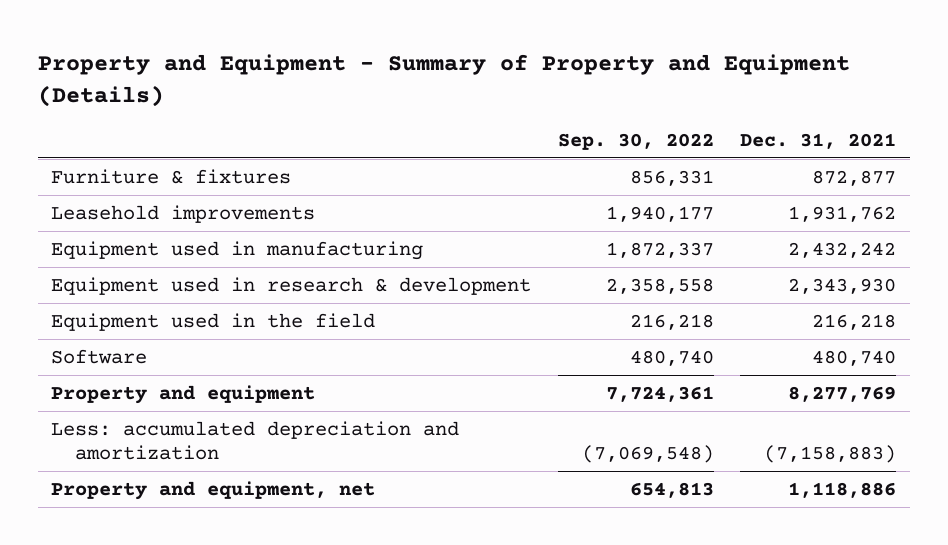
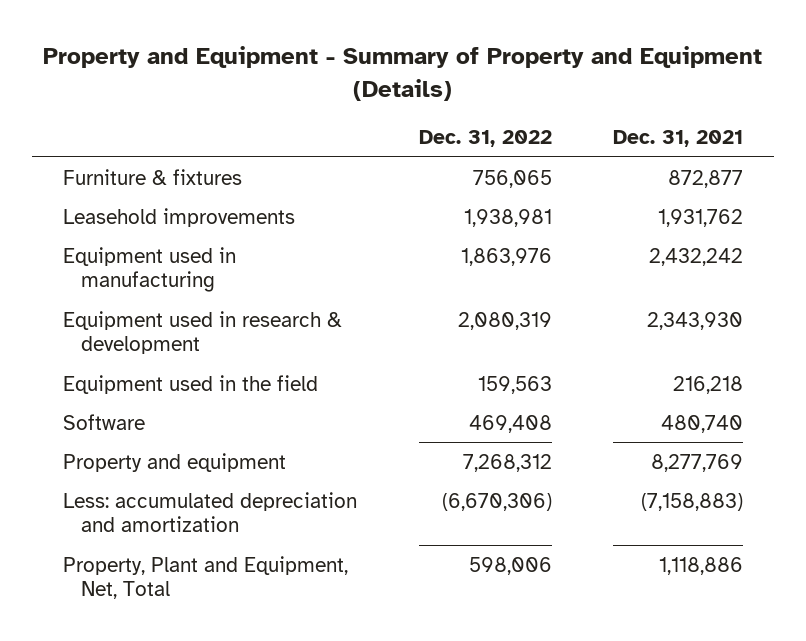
[557,132,714,150] Sep. 30, 2022 -> none
none -> [418,130,552,148] Dec. 31, 2022
[51,480,376,500] Property and equipment, net -> [62,555,348,600] Property, Plant and Equipment, Net, Total

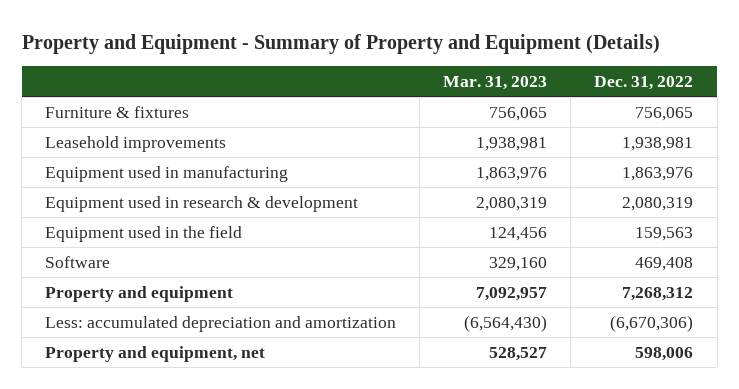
[613,130,744,148] Dec. 31, 2021 -> none
none -> [443,75,548,90] Mar. 31, 2023
[62,555,348,600] Property, Plant and Equipment, Net, Total -> [45,345,266,362] Property and equipment, net

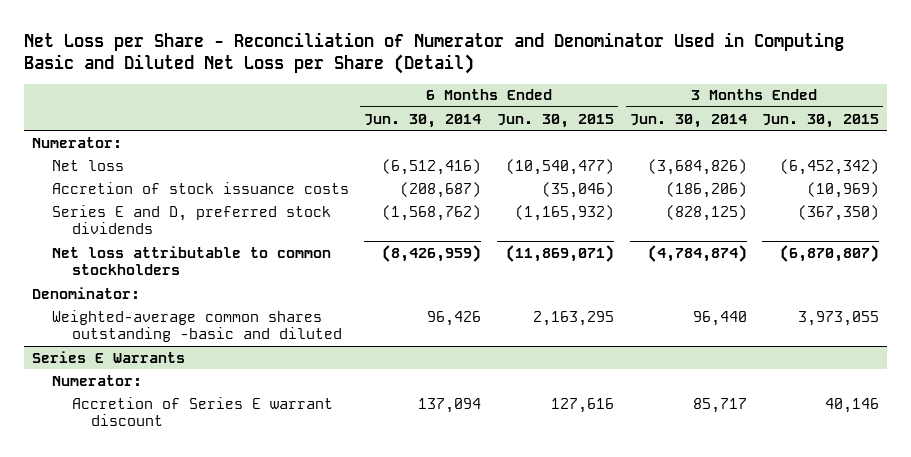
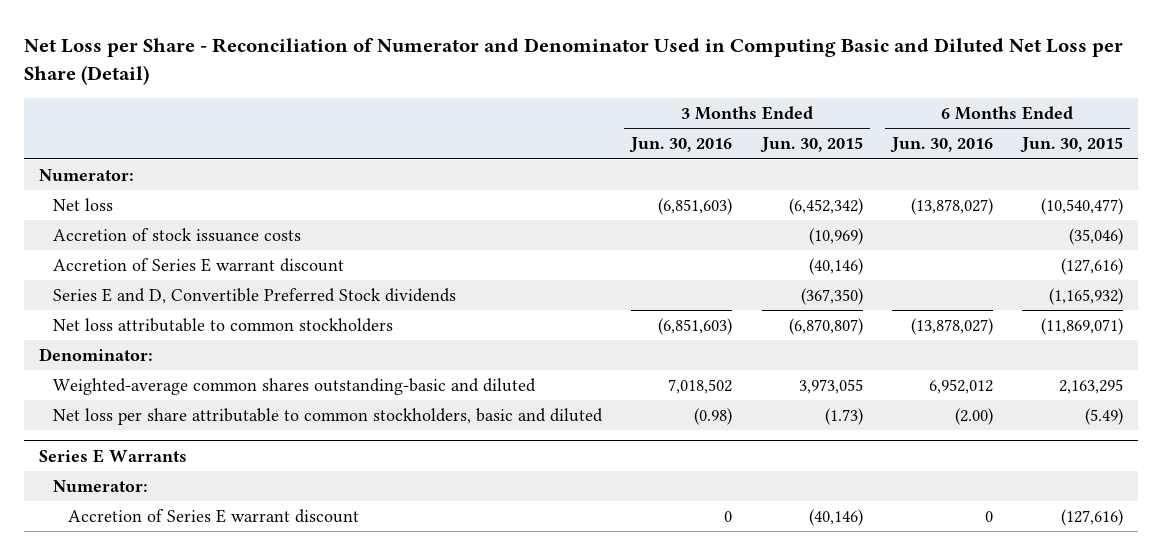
[364,113,482,128] Jun. 30, 2014 -> none
[629,113,747,128] Jun. 30, 2014 -> none
none -> [629,137,733,154] Jun. 30, 2016
none -> [889,137,993,154] Jun. 30, 2016
none -> [53,258,345,273] Accretion of Series E warrant discount
[51,204,331,235] Series E and D, preferred stock dividends -> [53,288,457,305] Series E and D, Convertible Preferred Stock dividends
[51,309,342,343] Weighted-average common shares outstanding -basic and diluted -> [53,378,537,396] Weighted-average common shares outstanding-basic and diluted
none -> [53,408,604,426] Net loss per share attributable to common stockholders, basic and diluted
[550,397,614,413] 127,616 -> [1061,509,1124,527] (127,616)
[825,397,880,413] 40,146 -> [808,509,863,527] (40,146)

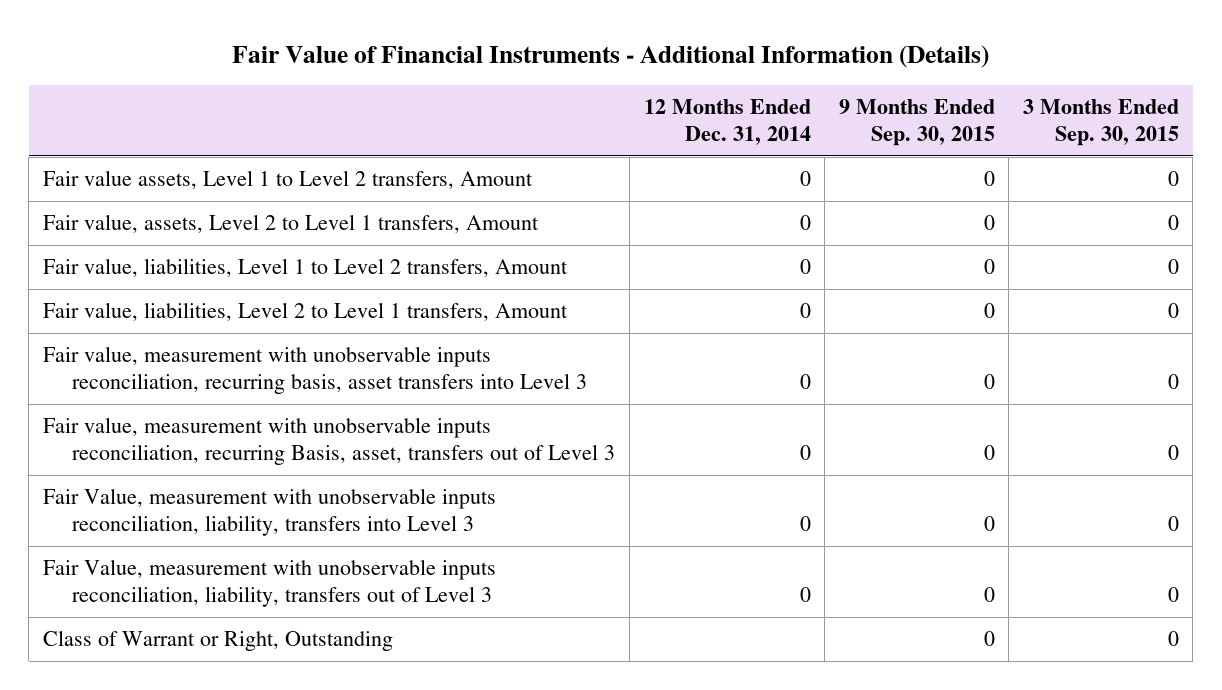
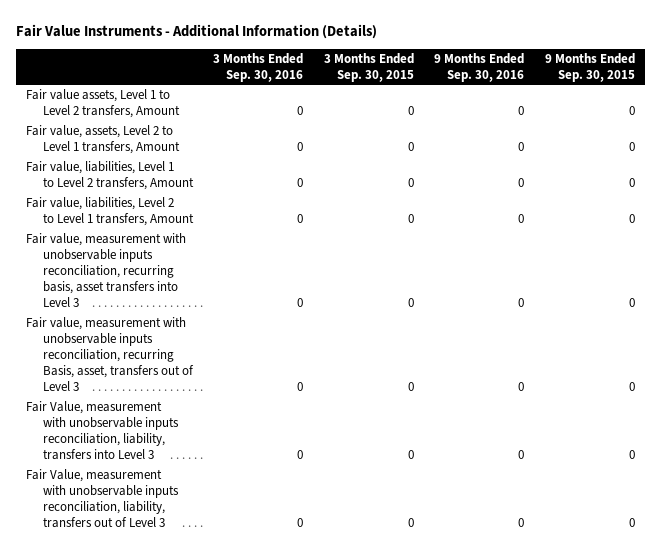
[231,45,989,69] Fair Value of Financial Instruments - Additional Information (Details) -> [16,23,378,39] Fair Value Instruments - Additional Information (Details)
[643,99,811,146] 12 Months Ended Dec. 31, 2014 -> none
none -> [213,52,304,82] 3 Months Ended Sep. 30, 2016
none -> [434,52,525,82] 9 Months Ended Sep. 30, 2016
[42,630,393,652] Class of Warrant or Right, Outstanding -> none

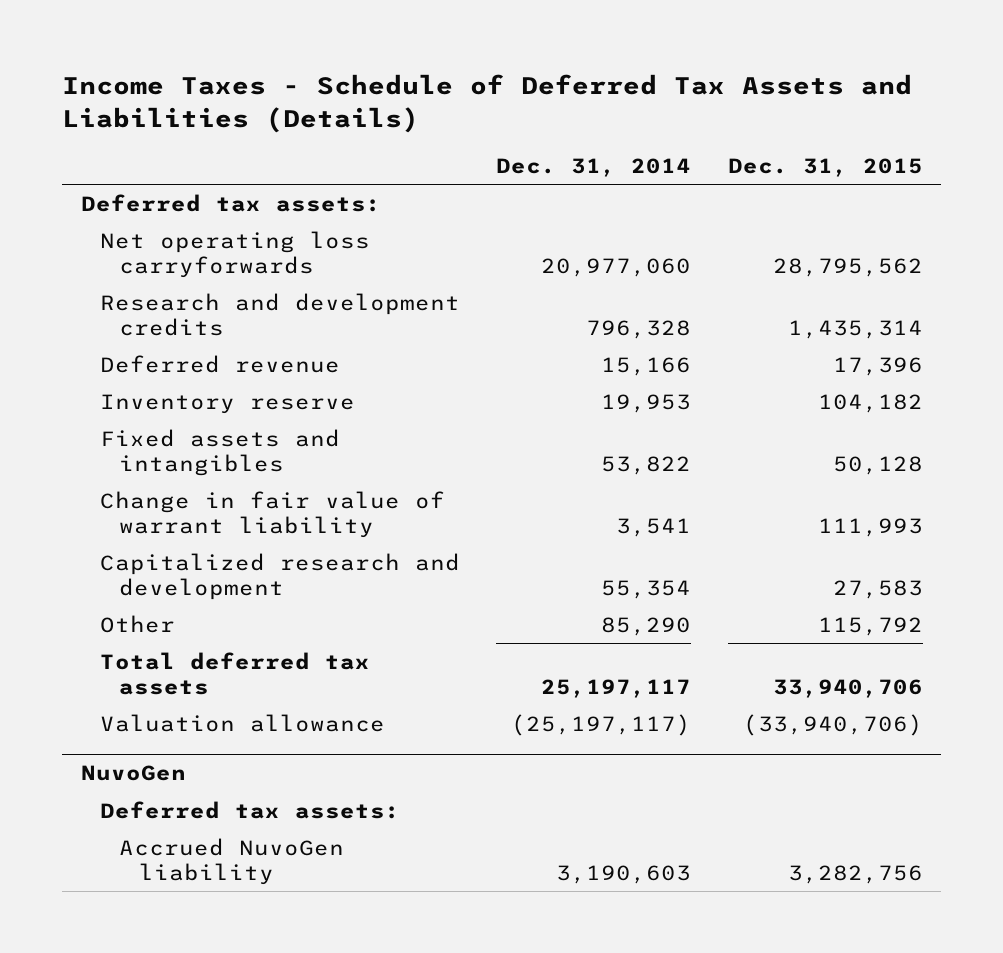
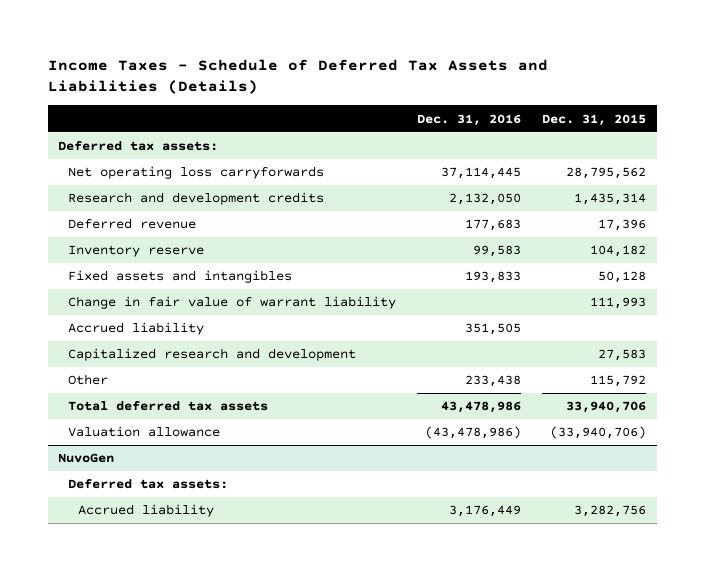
[496,157,692,177] Dec. 31, 2014 -> none
none -> [417,113,522,126] Dec. 31, 2016
none -> [68,322,205,336] Accrued liability
[119,837,345,885] Accrued NuvoGen liability -> [78,504,215,518] Accrued liability

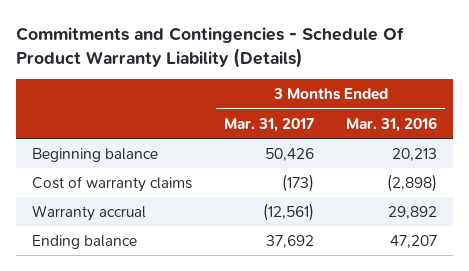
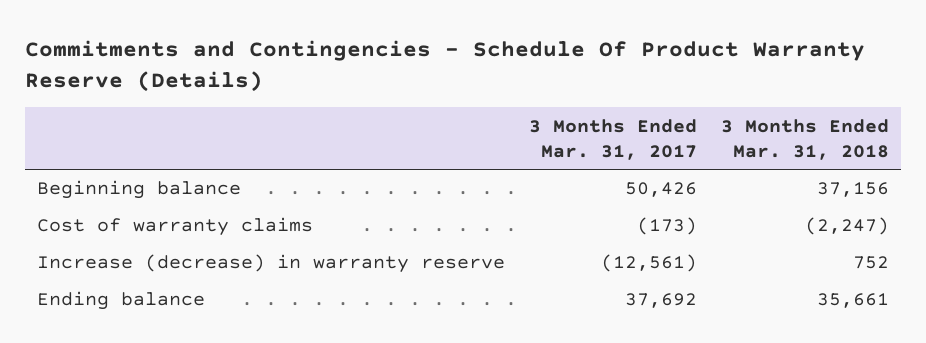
[16,27,405,69] Commitments and Contingencies - Schedule Of Product Warranty Liability (Details) -> [24,40,865,93] Commitments and Contingencies - Schedule Of Product Warranty Reserve (Details)
[346,116,438,132] Mar. 31, 2016 -> none
none -> [720,118,889,160] 3 Months Ended Mar. 31, 2018
[32,204,147,221] Warranty accrual -> [36,254,505,274] Increase (decrease) in warranty reserve

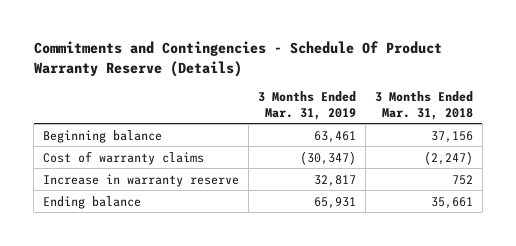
[528,118,697,160] 3 Months Ended Mar. 31, 2017 -> none
none -> [257,90,356,120] 3 Months Ended Mar. 31, 2019
[36,254,505,274] Increase (decrease) in warranty reserve -> [43,173,240,187] Increase in warranty reserve

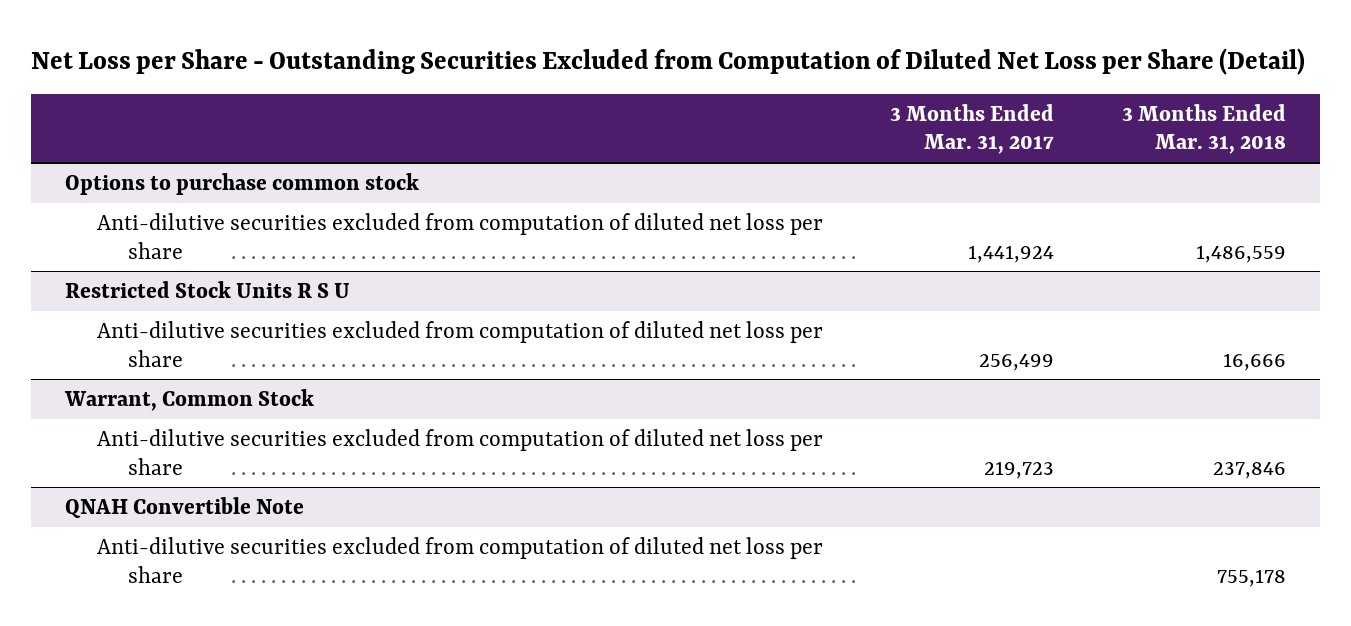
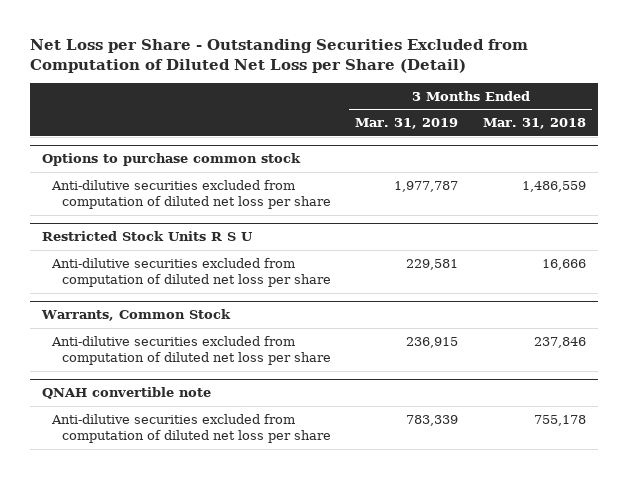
[890,103,1055,155] 3 Months Ended Mar. 31, 2017 -> none
none -> [355,118,459,130] Mar. 31, 2019
[63,388,314,411] Warrant, Common Stock -> [41,309,232,322] Warrants, Common Stock
[64,496,304,518] QNAH Convertible Note -> [42,387,212,400] QNAH convertible note

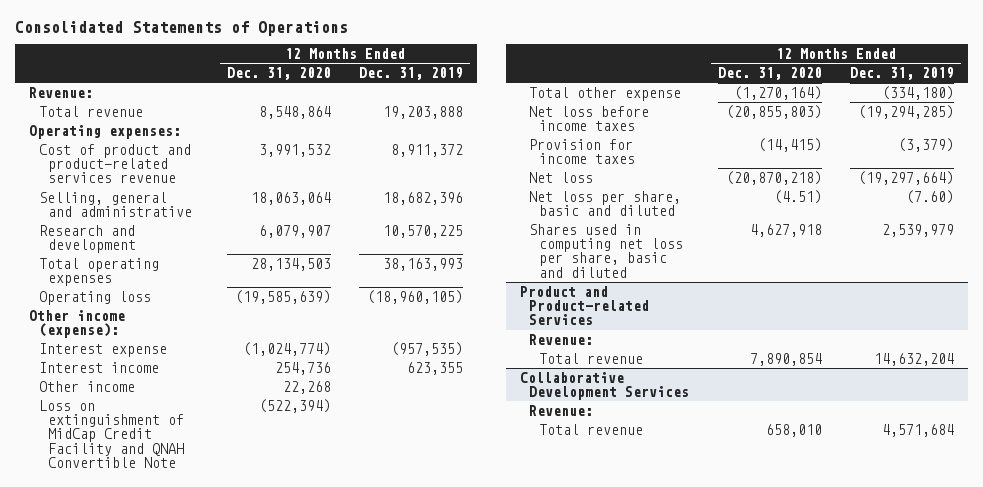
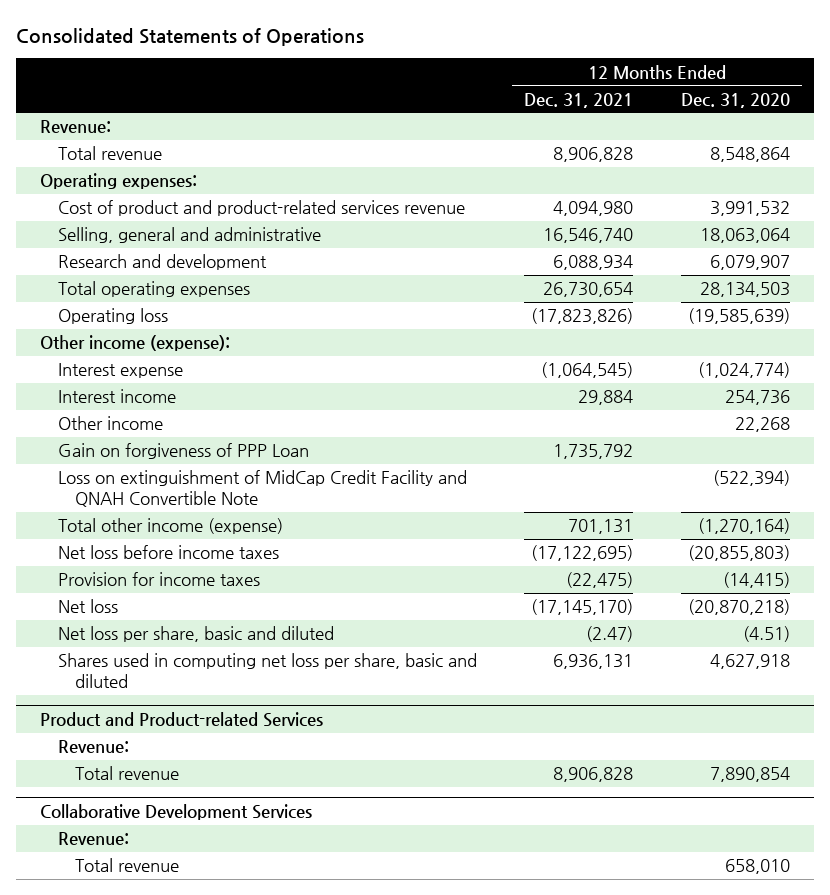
[359,67,464,81] Dec. 31, 2019 -> none
none -> [524,92,634,108] Dec. 31, 2021
none -> [57,443,309,460] Gain on forgiveness of PPP Loan
[529,86,682,101] Total other expense -> [57,518,283,535] Total other income (expense)

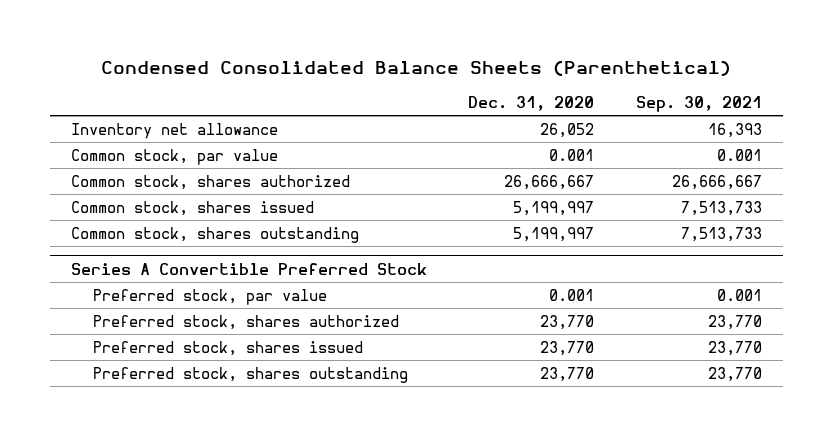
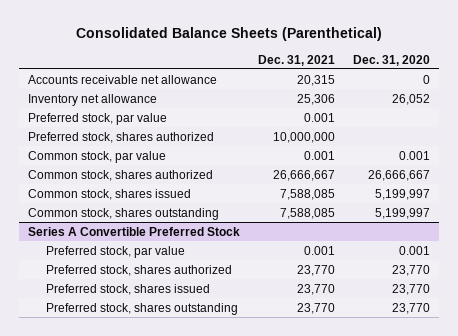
[101,59,732,76] Condensed Consolidated Balance Sheets (Parenthetical) -> [76,27,383,42] Consolidated Balance Sheets (Parenthetical)
[635,95,762,112] Sep. 30, 2021 -> none
none -> [258,54,336,66] Dec. 31, 2021
none -> [28,74,218,84] Accounts receivable net allowance
none -> [28,112,168,125] Preferred stock, par value
none -> [28,131,215,143] Preferred stock, shares authorized

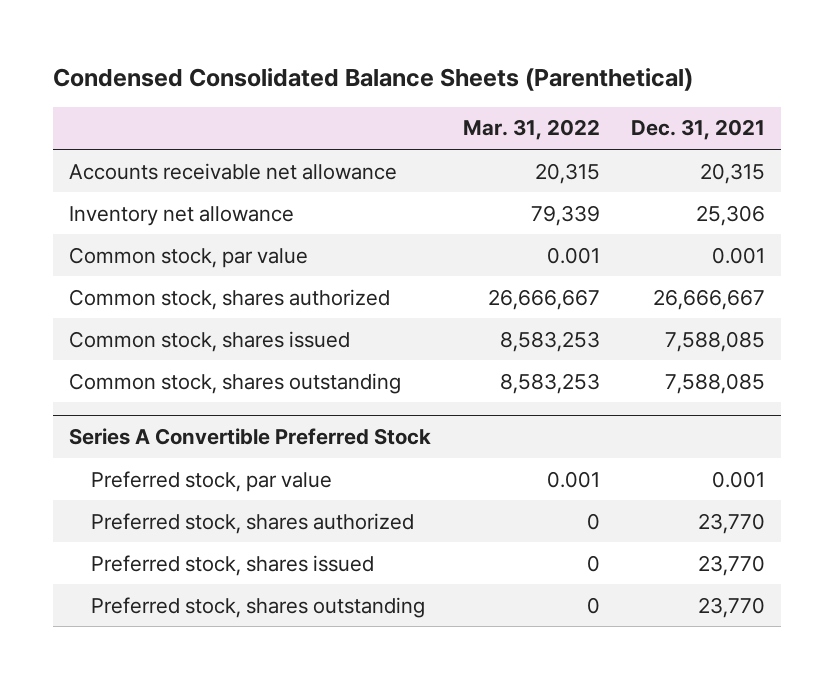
[76,27,383,42] Consolidated Balance Sheets (Parenthetical) -> [53,67,694,91] Condensed Consolidated Balance Sheets (Parenthetical)
[352,54,430,66] Dec. 31, 2020 -> none
none -> [462,119,600,141] Mar. 31, 2022
[28,112,168,125] Preferred stock, par value -> none
[28,131,215,143] Preferred stock, shares authorized -> none

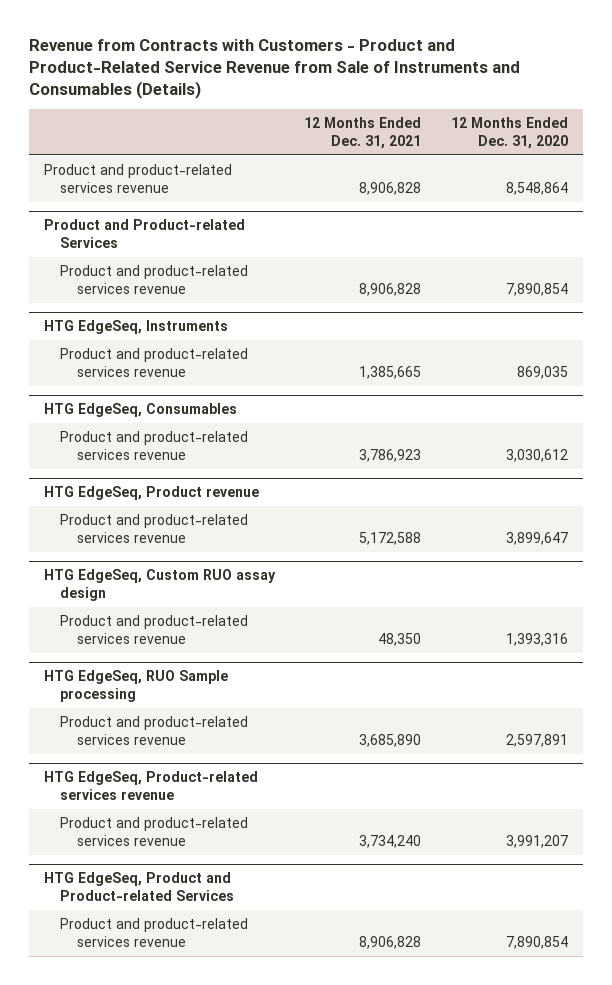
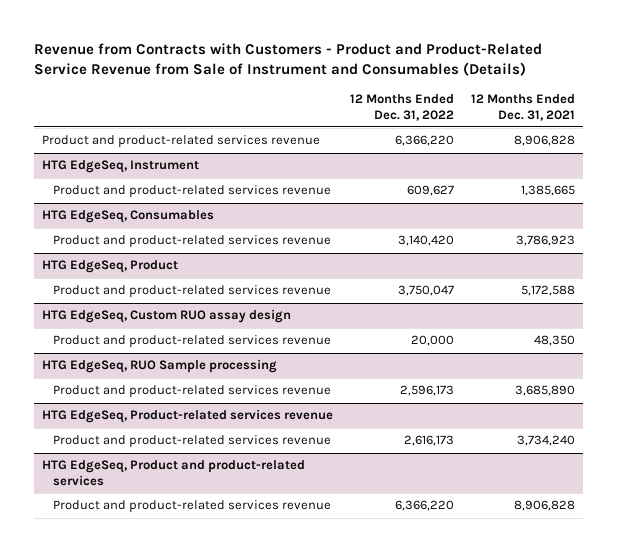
[28,38,520,99] Revenue from Contracts with Customers - Product and Product-Related Service Revenue from Sale of Instruments and Consumables (Details) -> [33,42,542,77] Revenue from Contracts with Customers - Product and Product-Related Service Revenue from Sale of Instrument and Consumables (Details)
[451,116,569,150] 12 Months Ended Dec. 31, 2020 -> none
none -> [349,94,454,121] 12 Months Ended Dec. 31, 2022
[43,219,245,249] Product and Product-related Services -> none
[60,264,249,295] Product and product-related services revenue -> none
[43,320,228,335] HTG EdgeSeq, Instruments -> [42,160,200,174] HTG EdgeSeq, Instrument
[43,486,259,501] HTG EdgeSeq, Product revenue -> [42,260,179,274] HTG EdgeSeq, Product
[43,872,235,902] HTG EdgeSeq, Product and Product-related Services -> [42,460,306,486] HTG EdgeSeq, Product and product-related services

